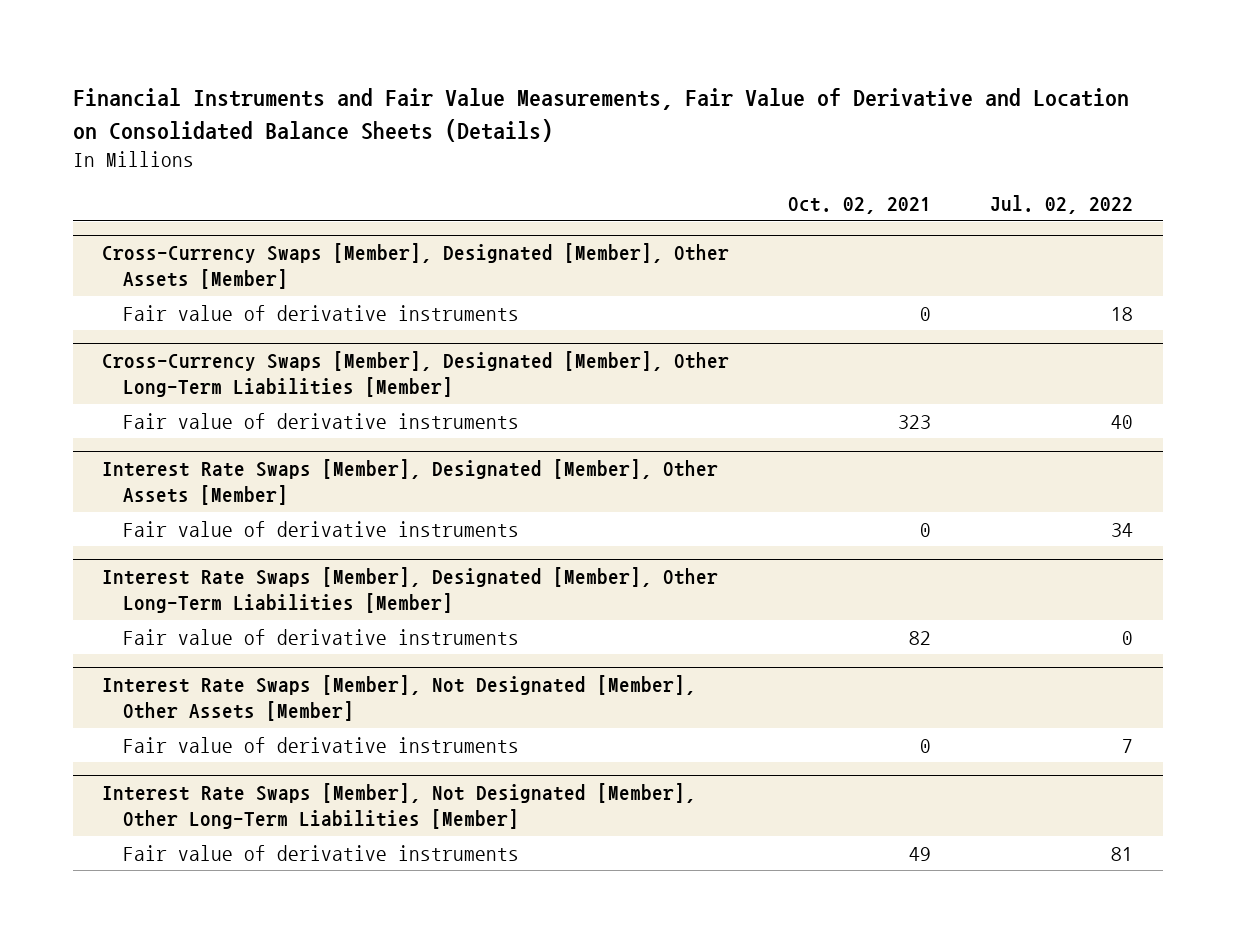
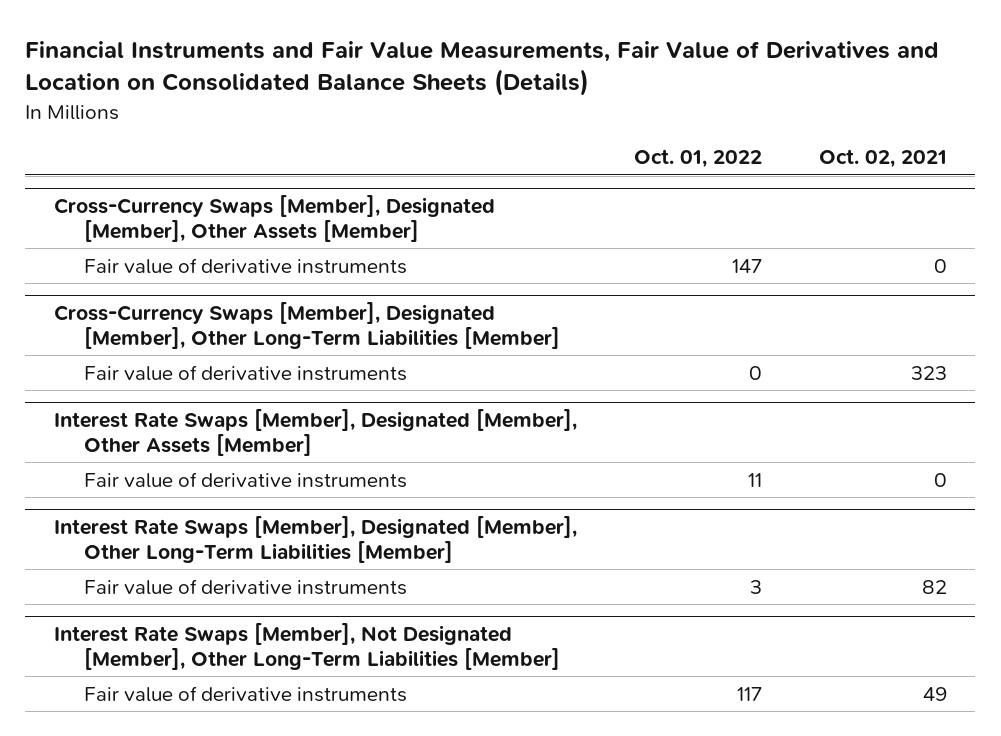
[72,88,1129,142] Financial Instruments and Fair Value Measurements, Fair Value of Derivative and Location on Consolidated Balance Sheets (Details) -> [25,40,940,97] Financial Instruments and Fair Value Measurements, Fair Value of Derivatives and Location on Consolidated Balance Sheets (Details)
[990,195,1134,215] Jul. 02, 2022 -> none
none -> [633,149,762,169] Oct. 01, 2022
[102,675,697,722] Interest Rate Swaps [Member], Not Designated [Member], Other Assets [Member] -> none
[123,736,520,753] Fair value of derivative instruments -> none

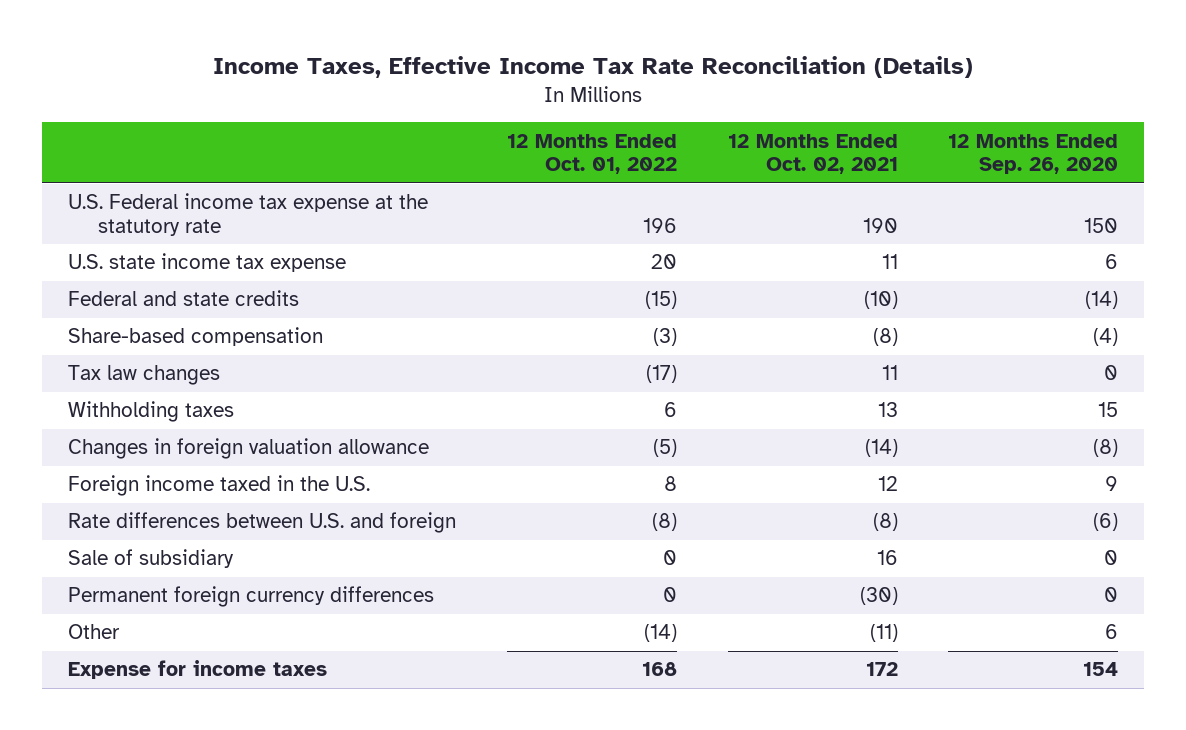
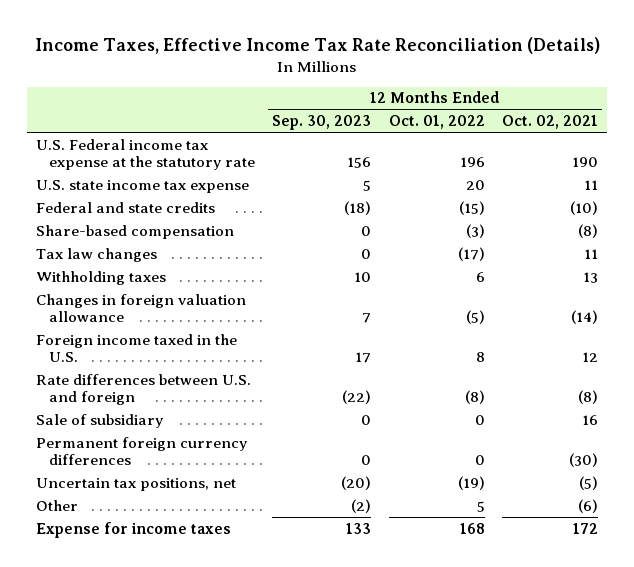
[948,133,1119,175] 12 Months Ended Sep. 26, 2020 -> none
none -> [272,115,372,131] Sep. 30, 2023
none -> [35,477,236,491] Uncertain tax positions, net
[643,624,677,643] (14) -> [476,500,485,512] 5
[869,624,898,643] (11) -> [578,498,599,513] (6)

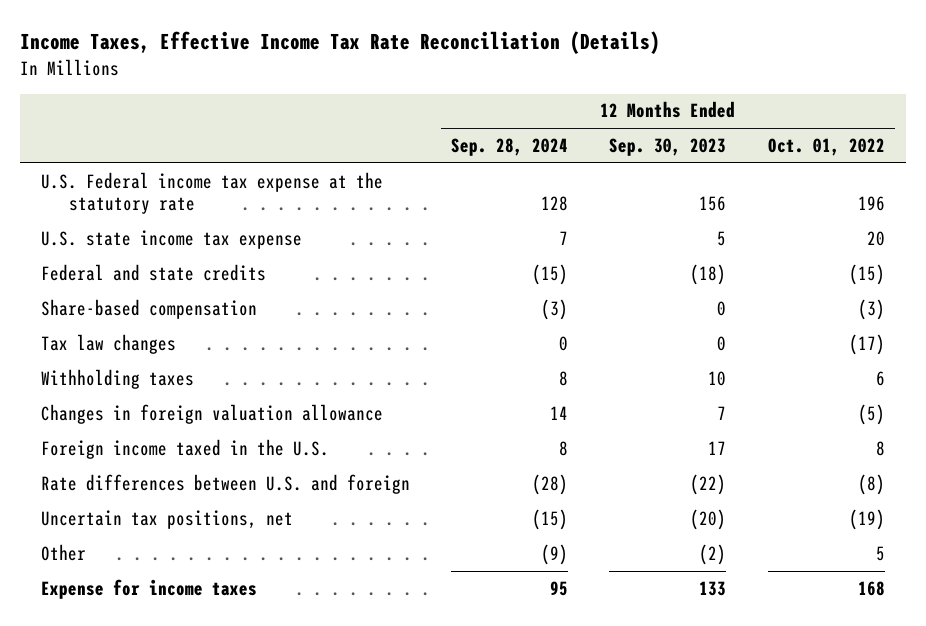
[502,115,599,130] Oct. 02, 2021 -> none
none -> [451,138,569,157] Sep. 28, 2024
[35,413,163,428] Sale of subsidiary -> none
[35,436,247,466] Permanent foreign currency differences -> none

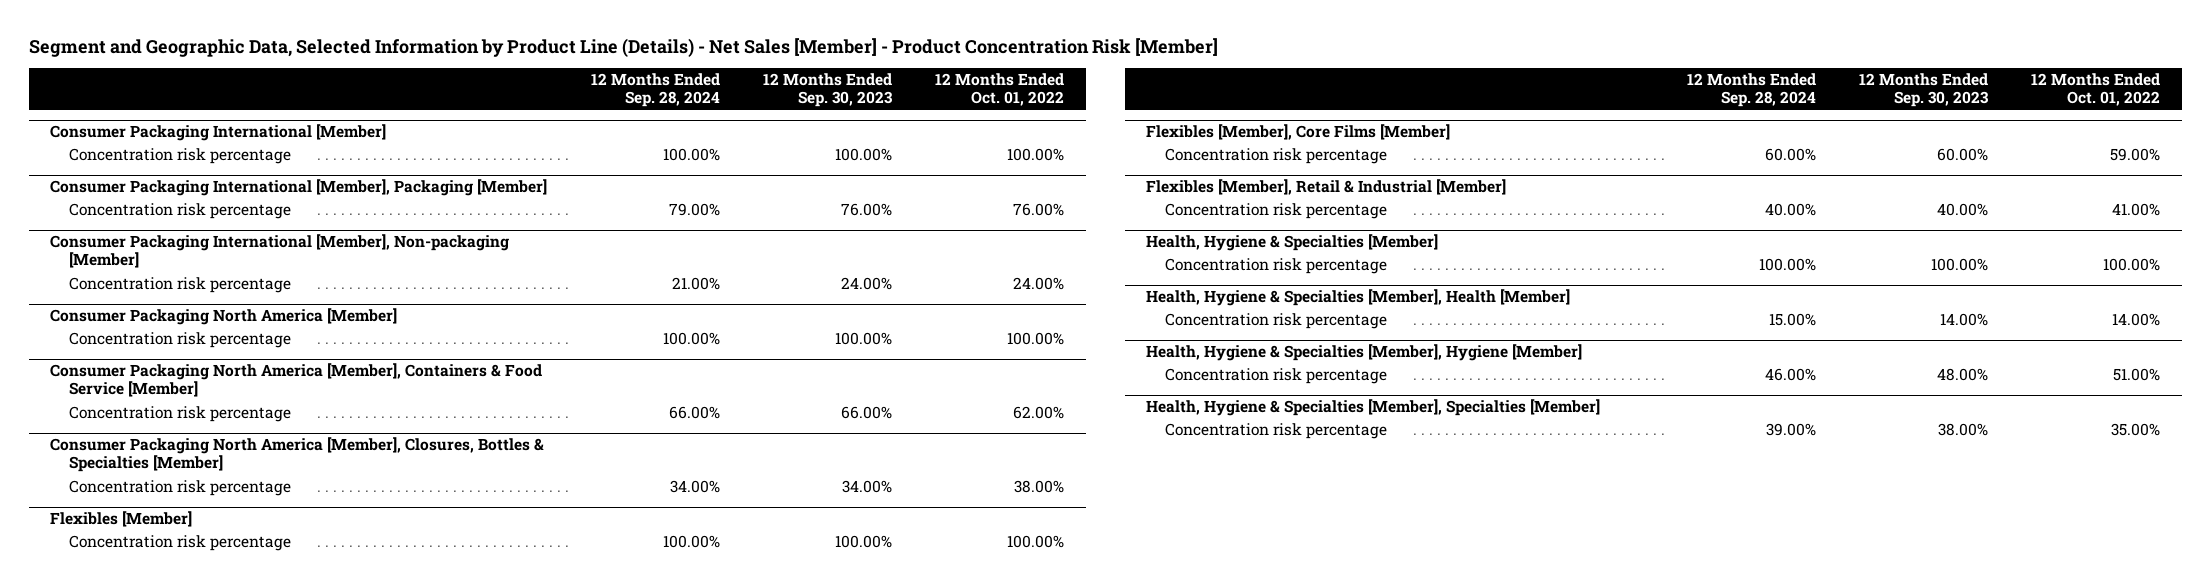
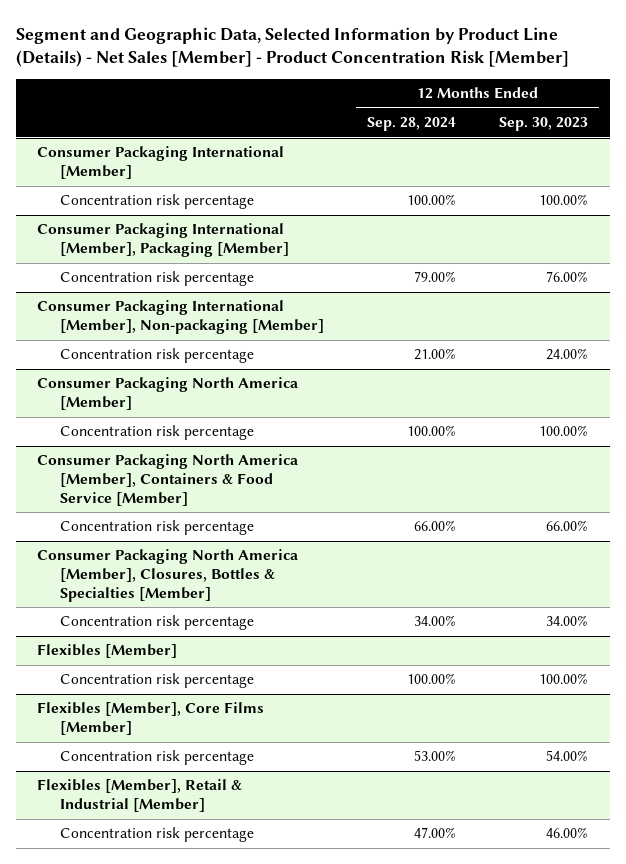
[935,73,1065,107] 12 Months Ended Oct. 01, 2022 -> none
[1764,148,1816,162] 60.00% -> [413,750,456,762] 53.00%
[1937,148,1989,162] 60.00% -> [546,750,589,762] 54.00%
[1146,234,1439,252] Health, Hygiene & Specialties [Member] -> none
[1165,258,1388,275] Concentration risk percentage -> none
[1146,289,1571,307] Health, Hygiene & Specialties [Member], Health [Member] -> none
[1165,313,1388,330] Concentration risk percentage -> none
[1146,344,1583,362] Health, Hygiene & Specialties [Member], Hygiene [Member] -> none
[1165,368,1388,385] Concentration risk percentage -> none
[1146,399,1601,417] Health, Hygiene & Specialties [Member], Specialties [Member] -> none
[1165,423,1388,440] Concentration risk percentage -> none
[1764,203,1816,217] 40.00% -> [413,827,456,839] 47.00%
[1937,203,1989,217] 40.00% -> [546,827,589,839] 46.00%

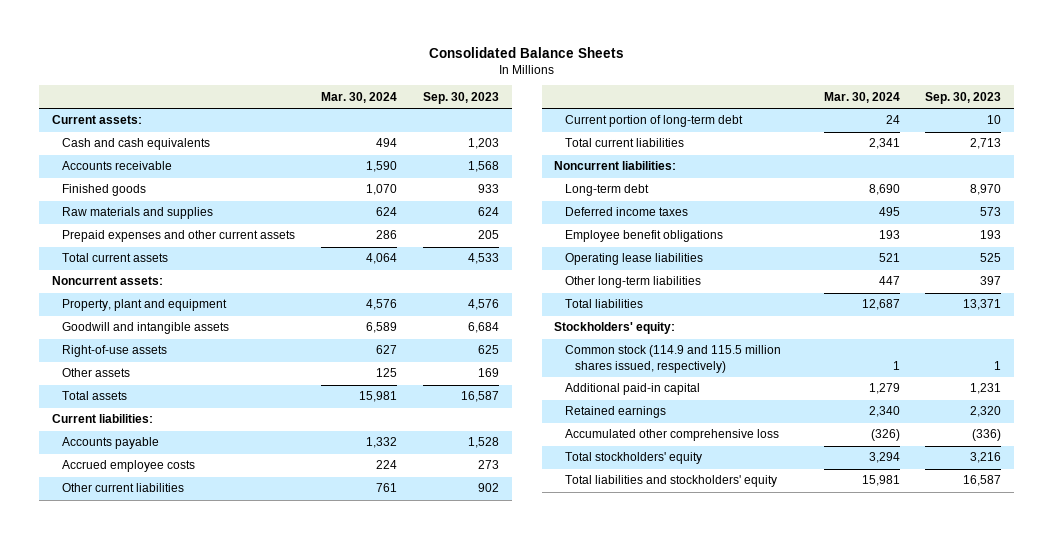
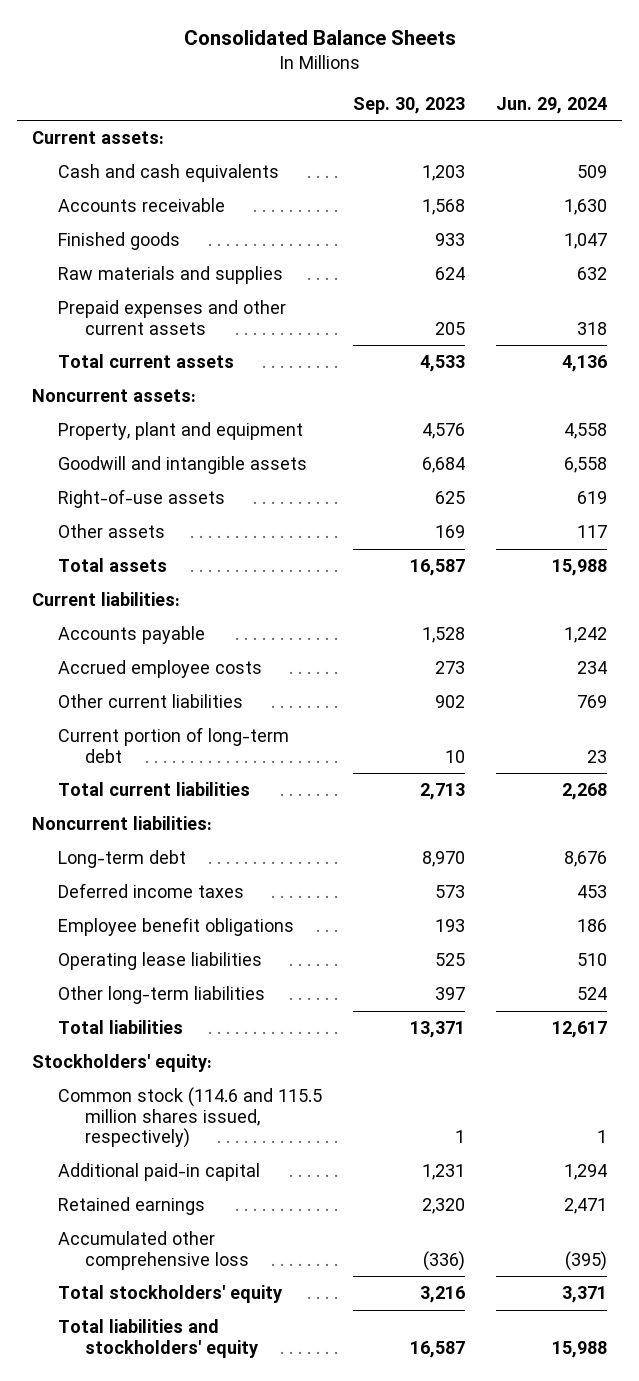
[321,91,398,103] Mar. 30, 2024 -> none
none -> [495,96,607,114] Jun. 29, 2024
[564,345,781,373] Common stock (114.9 and 115.5 million shares issued, respectively) -> [58,1087,323,1149] Common stock (114.6 and 115.5 million shares issued, respectively)

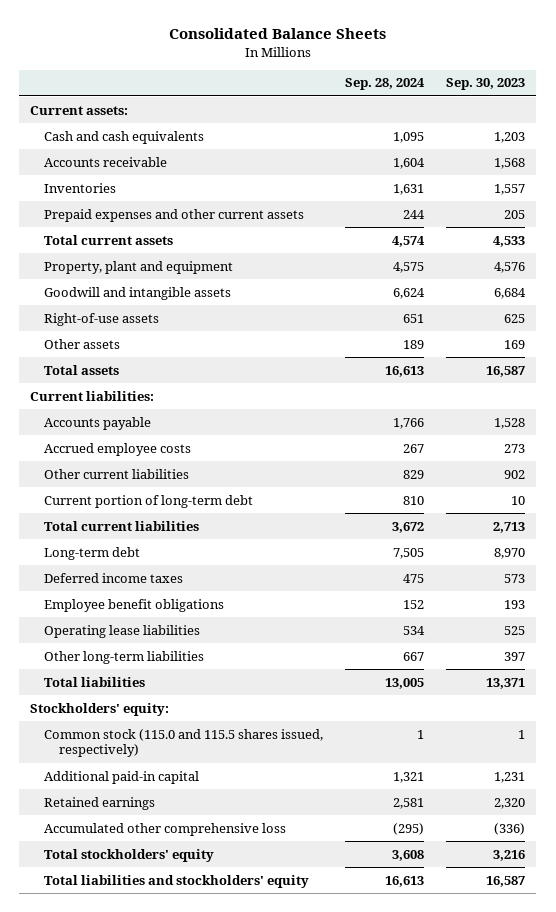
[495,96,607,114] Jun. 29, 2024 -> none
none -> [345,78,426,91] Sep. 28, 2024
[58,232,181,251] Finished goods -> none
[58,266,284,285] Raw materials and supplies -> none
none -> [44,182,117,193] Inventories
[32,389,197,403] Noncurrent assets: -> none
[32,816,213,831] Noncurrent liabilities: -> none
[58,1087,323,1149] Common stock (114.6 and 115.5 million shares issued, respectively) -> [44,728,324,758] Common stock (115.0 and 115.5 shares issued, respectively)

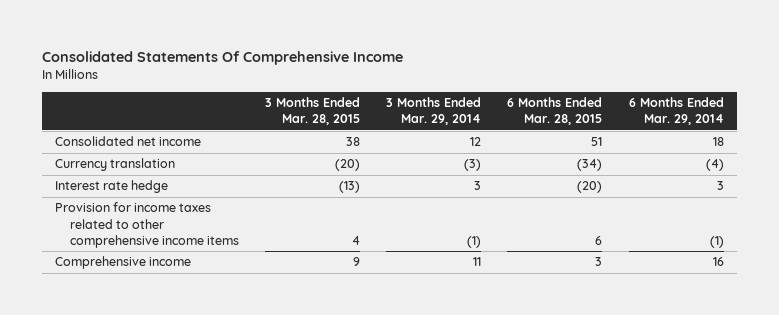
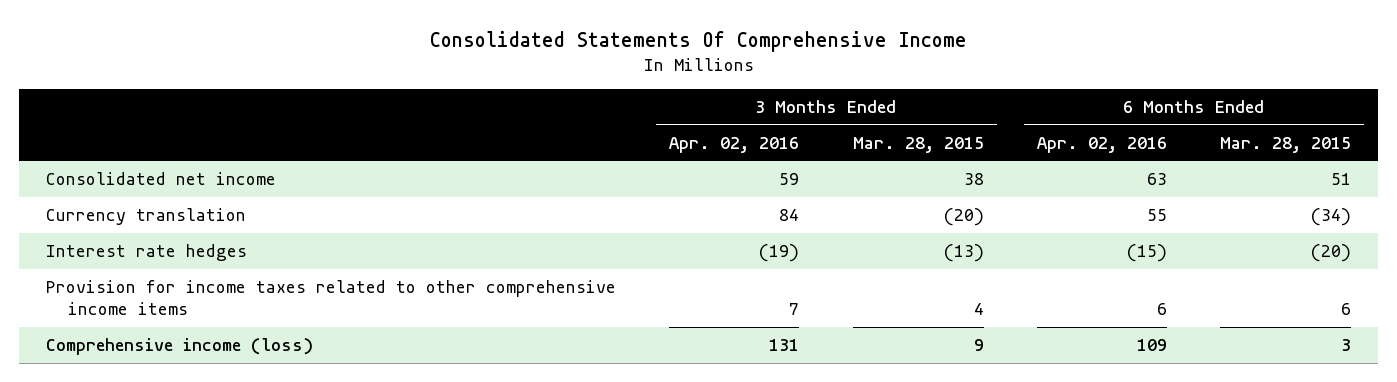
[386,97,482,126] 3 Months Ended Mar. 29, 2014 -> none
[628,97,724,126] 6 Months Ended Mar. 29, 2014 -> none
none -> [669,136,800,153] Apr. 02, 2016
none -> [1036,136,1167,153] Apr. 02, 2016
[55,180,169,194] Interest rate hedge -> [46,244,248,262] Interest rate hedges
[55,256,192,270] Comprehensive income -> [46,338,314,356] Comprehensive income (loss)

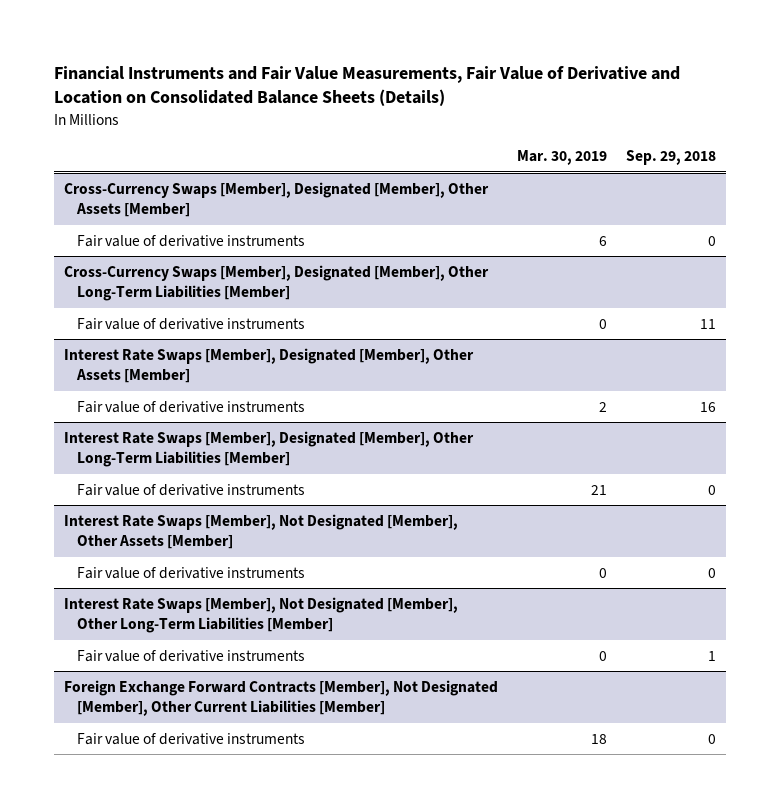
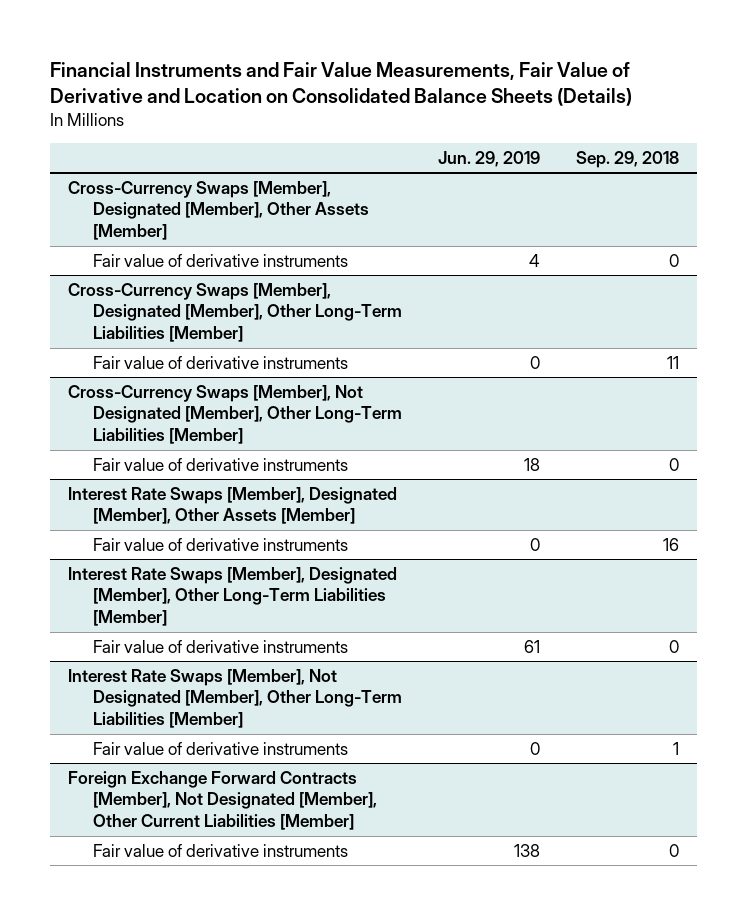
[517,150,608,166] Mar. 30, 2019 -> none
none -> [437,150,540,167] Jun. 29, 2019
none -> [68,384,402,445] Cross-Currency Swaps [Member], Not Designated [Member], Other Long-Term Liabilities [Member]
none -> [92,457,348,471] Fair value of derivative instruments
[64,513,459,550] Interest Rate Swaps [Member], Not Designated [Member], Other Assets [Member] -> none
[76,566,305,579] Fair value of derivative instruments -> none

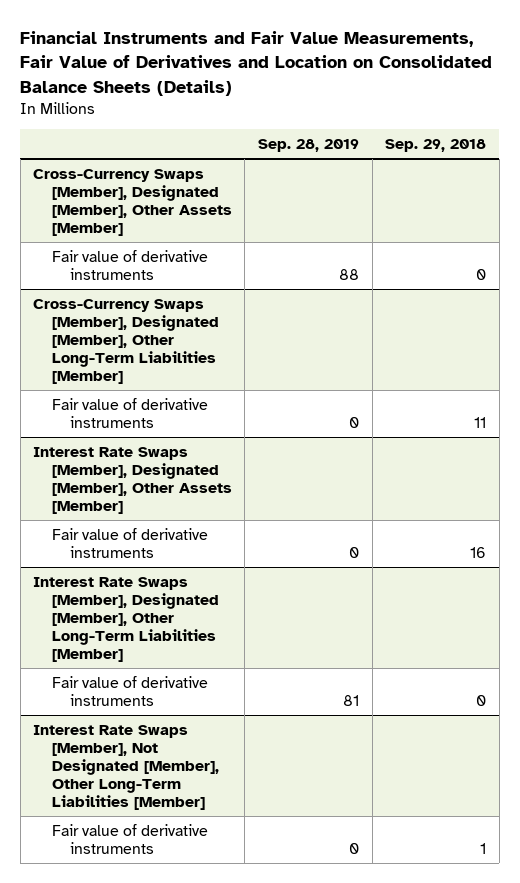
[50,61,633,107] Financial Instruments and Fair Value Measurements, Fair Value of Derivative and Location on Consolidated Balance Sheets (Details) -> [20,31,493,96] Financial Instruments and Fair Value Measurements, Fair Value of Derivatives and Location on Consolidated Balance Sheets (Details)
[437,150,540,167] Jun. 29, 2019 -> none
none -> [257,138,359,152] Sep. 28, 2019
[68,384,402,445] Cross-Currency Swaps [Member], Not Designated [Member], Other Long-Term Liabilities [Member] -> none
[92,457,348,471] Fair value of derivative instruments -> none
[68,770,377,831] Foreign Exchange Forward Contracts [Member], Not Designated [Member], Other Current Liabilities [Member] -> none
[92,843,348,857] Fair value of derivative instruments -> none

